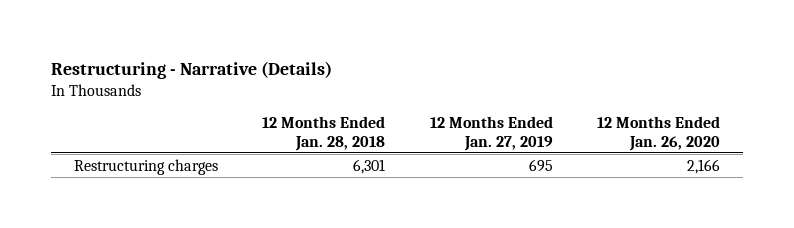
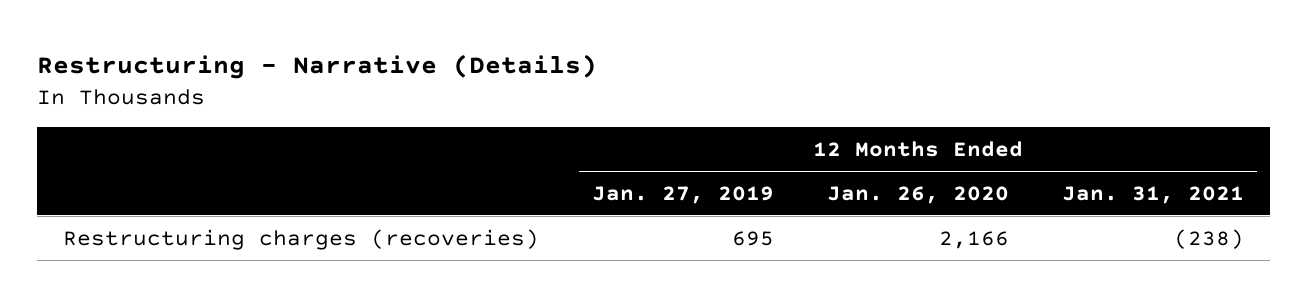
[262,115,386,151] 12 Months Ended Jan. 28, 2018 -> none
none -> [1061,185,1244,204] Jan. 31, 2021
[73,158,218,175] Restructuring charges -> [63,228,540,250] Restructuring charges (recoveries)

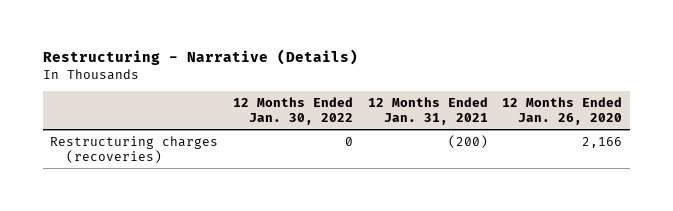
[592,185,775,204] Jan. 27, 2019 -> none
none -> [232,97,353,125] 12 Months Ended Jan. 30, 2022
[1173,228,1244,249] (238) -> [447,135,488,149] (200)

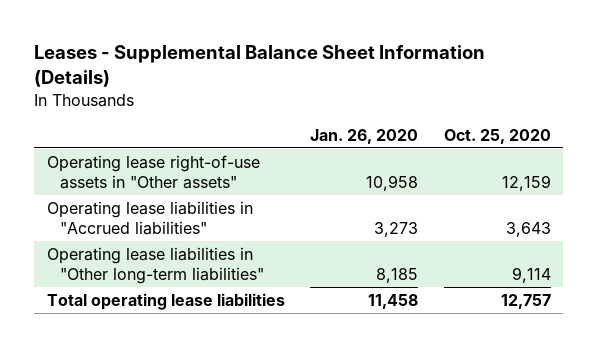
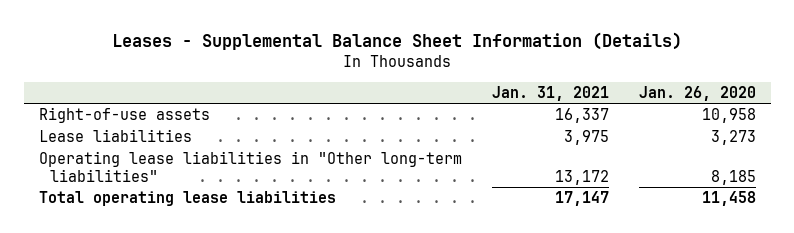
[443,128,551,144] Oct. 25, 2020 -> none
none -> [491,85,609,101] Jan. 31, 2021
[47,154,261,189] Operating lease right-of-use assets in "Other assets" -> [38,107,210,124] Right-of-use assets
[47,200,254,235] Operating lease liabilities in "Accrued liabilities" -> [38,129,192,143] Lease liabilities

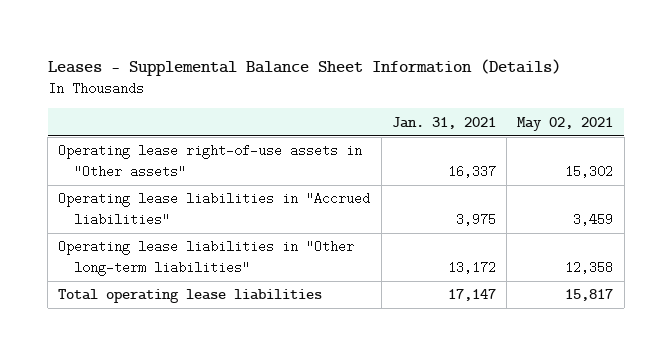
[638,85,756,101] Jan. 26, 2020 -> none
none -> [517,116,614,131] May 02, 2021
[38,107,210,124] Right-of-use assets -> [58,144,363,178] Operating lease right-of-use assets in "Other assets"
[38,129,192,143] Lease liabilities -> [58,192,371,226] Operating lease liabilities in "Accrued liabilities"

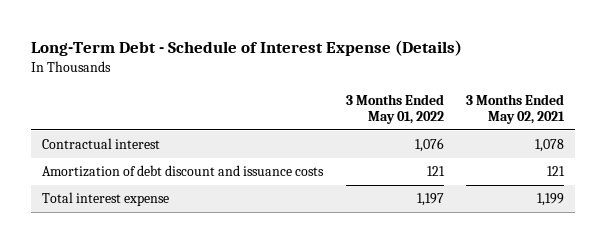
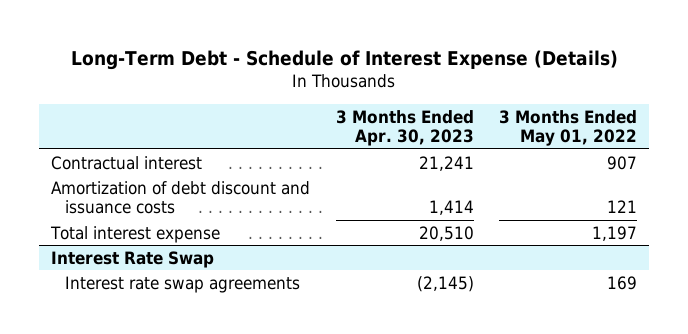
[466,93,566,125] 3 Months Ended May 02, 2021 -> none
none -> [335,109,474,147] 3 Months Ended Apr. 30, 2023
[414,138,444,153] 1,076 -> [606,155,637,170] 907
none -> [51,250,215,268] Interest Rate Swap
none -> [64,275,300,293] Interest rate swap agreements

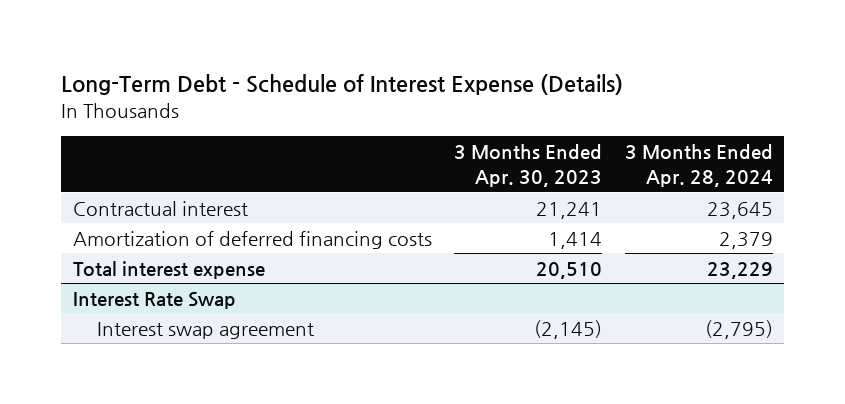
[498,109,637,147] 3 Months Ended May 01, 2022 -> none
none -> [624,144,773,188] 3 Months Ended Apr. 28, 2024
[51,180,311,215] Amortization of debt discount and issuance costs -> [72,230,432,249] Amortization of deferred financing costs
[64,275,300,293] Interest rate swap agreements -> [96,321,314,339] Interest swap agreement

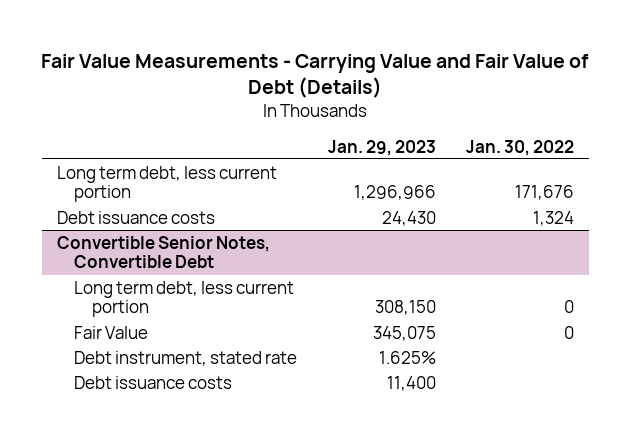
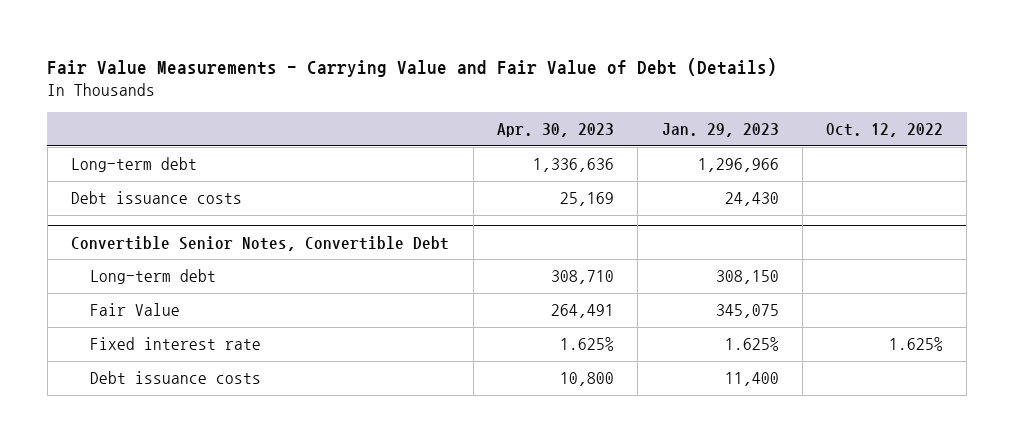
[466,139,575,156] Jan. 30, 2022 -> none
none -> [496,123,614,138] Apr. 30, 2023
none -> [826,123,944,138] Oct. 12, 2022
[56,165,277,203] Long term debt, less current portion -> [71,157,198,173] Long-term debt
[74,280,295,318] Long term debt, less current portion -> [90,269,217,285] Long-term debt
[74,350,298,366] Debt instrument, stated rate -> [90,337,262,351] Fixed interest rate

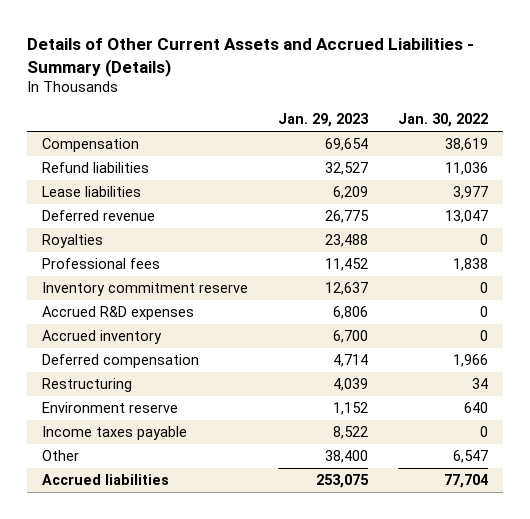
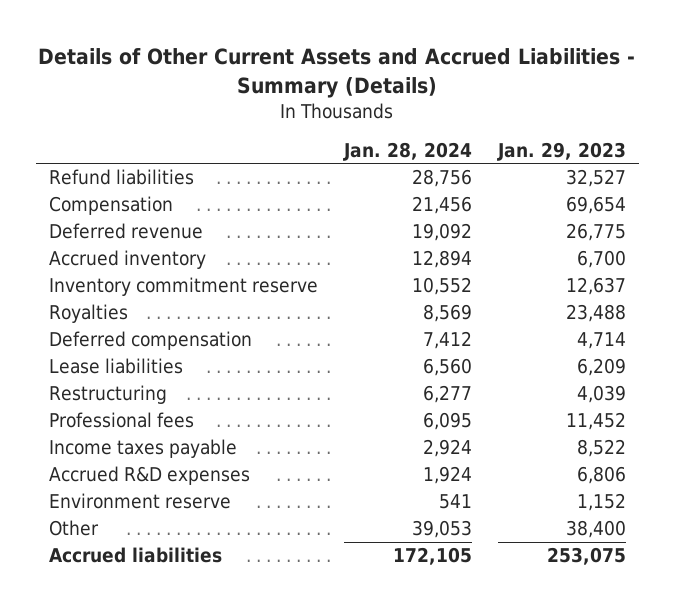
[397,113,488,128] Jan. 30, 2022 -> none
none -> [342,141,472,161] Jan. 28, 2024
[41,138,139,153] Compensation -> [48,196,173,216] Compensation
[41,282,248,297] Inventory commitment reserve -> [48,277,318,297] Inventory commitment reserve
[41,234,103,249] Royalties -> [48,304,128,324] Royalties
[41,186,141,198] Lease liabilities -> [48,358,183,375] Lease liabilities
[41,258,160,270] Professional fees -> [48,412,194,429] Professional fees
[41,306,194,321] Accrued R&D expenses -> [48,466,250,486] Accrued R&D expenses
[41,402,178,414] Environment reserve -> [48,493,231,510] Environment reserve

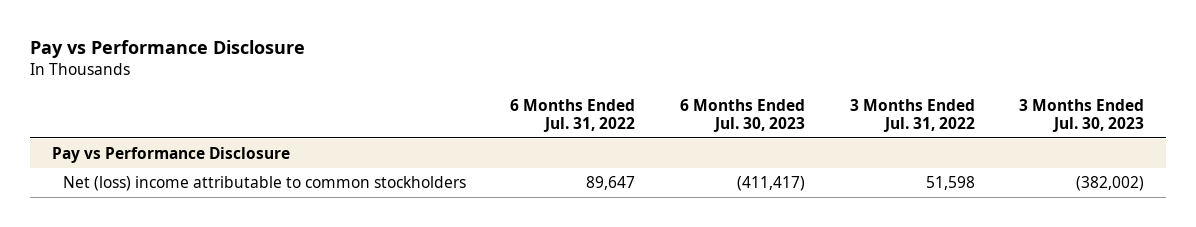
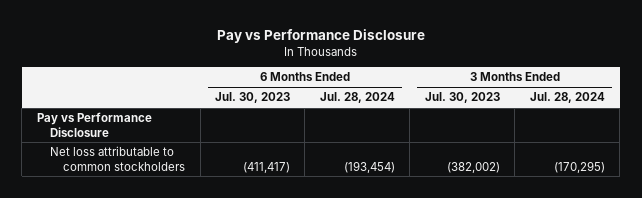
[510,98,636,132] 6 Months Ended Jul. 31, 2022 -> none
[849,98,975,132] 3 Months Ended Jul. 31, 2022 -> none
none -> [319,92,395,104] Jul. 28, 2024
none -> [529,92,605,104] Jul. 28, 2024
[62,175,466,191] Net (loss) income attributable to common stockholders -> [49,146,186,171] Net loss attributable to common stockholders

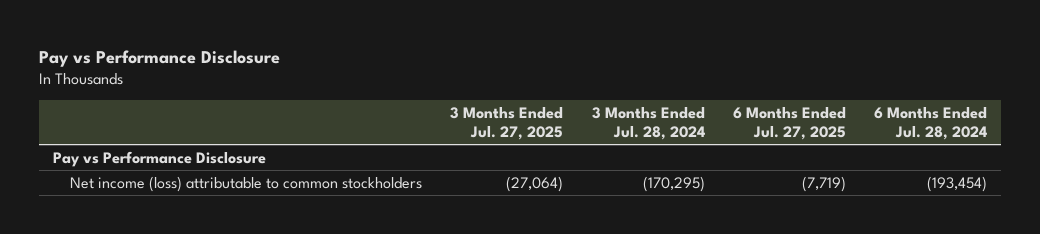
[215,92,291,104] Jul. 30, 2023 -> none
[424,92,500,104] Jul. 30, 2023 -> none
none -> [450,107,564,141] 3 Months Ended Jul. 27, 2025
none -> [732,107,846,141] 6 Months Ended Jul. 27, 2025
[49,146,186,171] Net loss attributable to common stockholders -> [70,175,423,192] Net income (loss) attributable to common stockholders

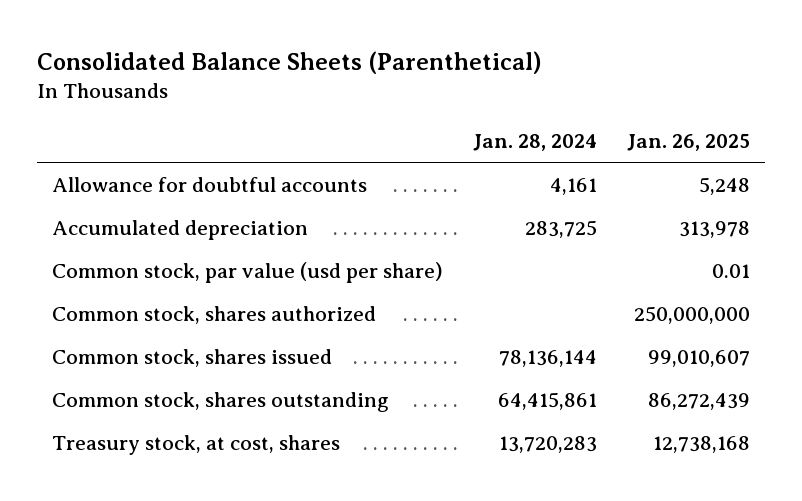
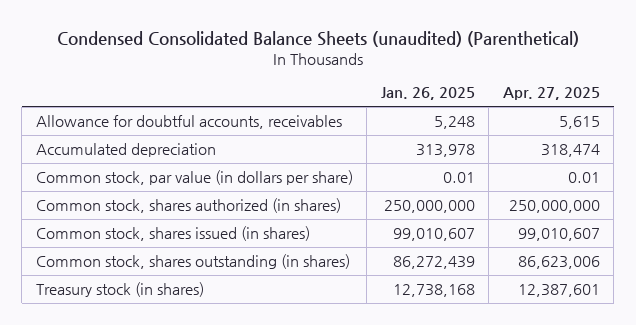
[36,50,542,74] Consolidated Balance Sheets (Parenthetical) -> [56,31,579,48] Condensed Consolidated Balance Sheets (unaudited) (Parenthetical)
[472,133,597,151] Jan. 28, 2024 -> none
none -> [502,87,600,101] Apr. 27, 2025
[51,176,367,192] Allowance for doubtful accounts -> [35,115,342,130] Allowance for doubtful accounts, receivables
[51,261,443,283] Common stock, par value (usd per share) -> [35,170,353,186] Common stock, par value (in dollars per share)
[51,305,376,324] Common stock, shares authorized -> [35,198,341,214] Common stock, shares authorized (in shares)
[51,348,332,367] Common stock, shares issued -> [35,226,310,242] Common stock, shares issued (in shares)
[51,391,389,412] Common stock, shares outstanding -> [35,254,350,270] Common stock, shares outstanding (in shares)
[51,434,340,455] Treasury stock, at cost, shares -> [35,282,204,298] Treasury stock (in shares)

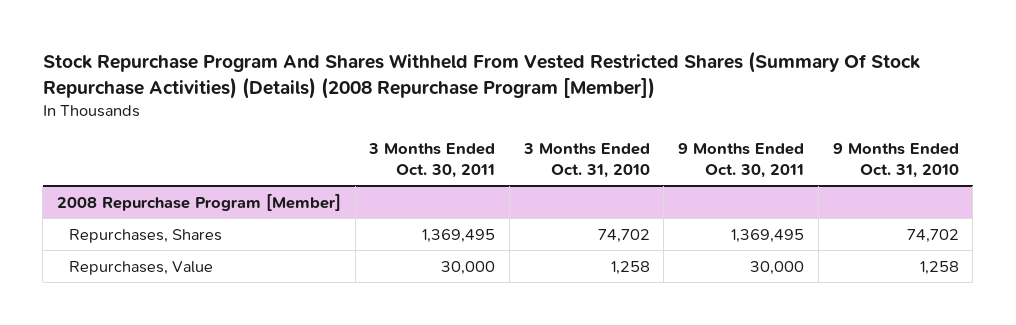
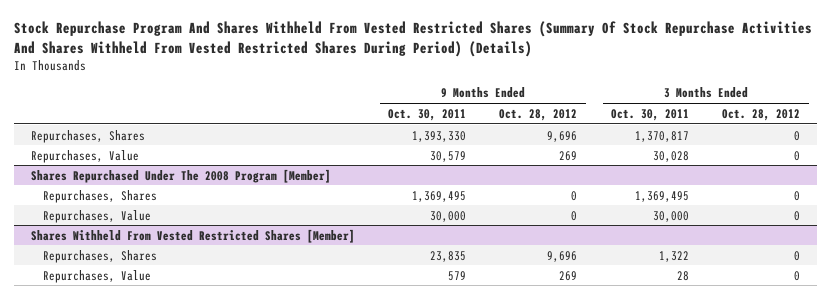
[42,51,920,99] Stock Repurchase Program And Shares Withheld From Vested Restricted Shares (Summary Of Stock Repurchase Activities) (Details) (2008 Repurchase Program [Member]) -> [13,21,812,58] Stock Repurchase Program And Shares Withheld From Vested Restricted Shares (Summary Of Stock Repurchase Activities And Shares Withheld From Vested Restricted Shares During Period) (Details)
[522,142,650,178] 3 Months Ended Oct. 31, 2010 -> none
[832,142,959,178] 9 Months Ended Oct. 31, 2010 -> none
none -> [499,108,578,121] Oct. 28, 2012
none -> [722,108,801,121] Oct. 28, 2012
[56,193,341,211] 2008 Repurchase Program [Member] -> none
none -> [30,129,145,143] Repurchases, Shares
none -> [30,149,139,163] Repurchases, Value
none -> [30,168,331,183] Shares Repurchased Under The 2008 Program [Member]
none -> [30,228,355,243] Shares Withheld From Vested Restricted Shares [Member]
none -> [42,249,157,263] Repurchases, Shares
none -> [42,269,151,283] Repurchases, Value

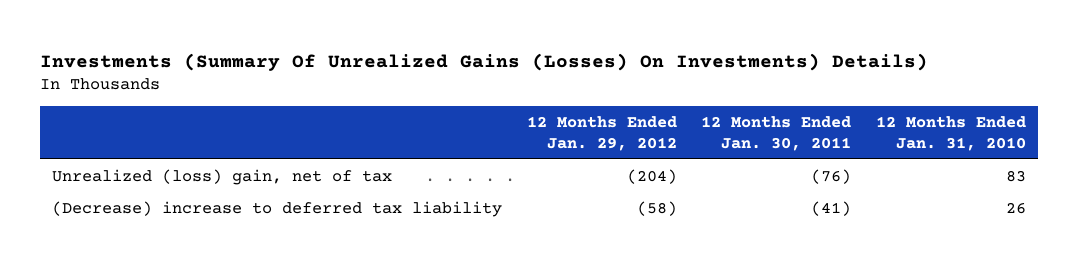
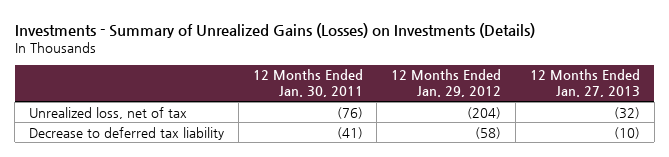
[40,52,929,71] Investments (Summary Of Unrealized Gains (Losses) On Investments) Details) -> [14,22,535,38] Investments - Summary of Unrealized Gains (Losses) on Investments (Details)
[875,116,1026,151] 12 Months Ended Jan. 31, 2010 -> none
none -> [529,69,640,98] 12 Months Ended Jan. 27, 2013
[52,168,393,185] Unrealized (loss) gain, net of tax -> [29,106,188,119] Unrealized loss, net of tax
[52,200,503,217] (Decrease) increase to deferred tax liability -> [29,126,225,140] Decrease to deferred tax liability

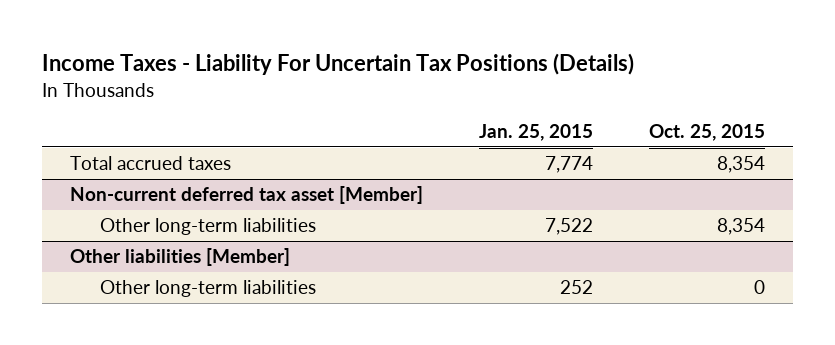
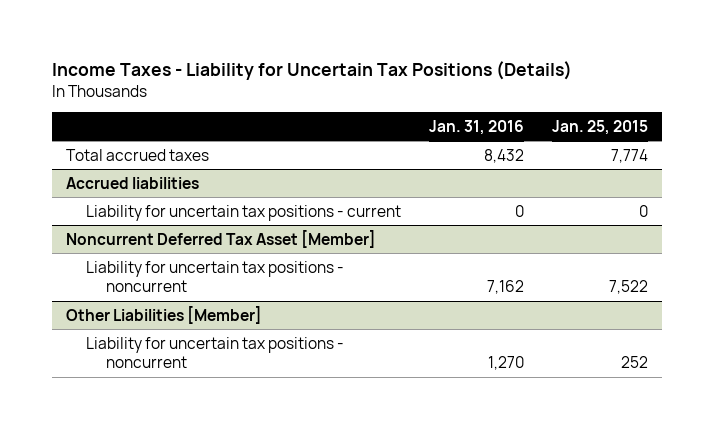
[42,53,635,76] Income Taxes - Liability For Uncertain Tax Positions (Details) -> [51,60,572,80] Income Taxes - Liability for Uncertain Tax Positions (Details)
[649,124,766,142] Oct. 25, 2015 -> none
none -> [429,119,525,135] Jan. 31, 2016
none -> [65,176,199,189] Accrued liabilities
none -> [86,204,402,221] Liability for uncertain tax positions - current
[70,186,424,205] Non-current deferred tax asset [Member] -> [65,229,376,248] Noncurrent Deferred Tax Asset [Member]
[99,218,316,236] Other long-term liabilities -> [86,260,345,293] Liability for uncertain tax positions - noncurrent
[70,248,291,267] Other liabilities [Member] -> [65,305,262,324] Other Liabilities [Member]
[99,280,316,298] Other long-term liabilities -> [86,336,345,369] Liability for uncertain tax positions - noncurrent

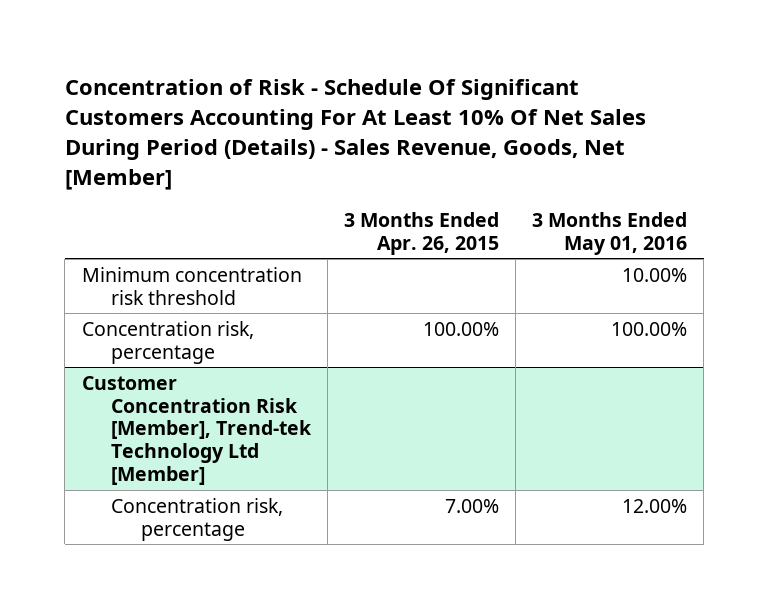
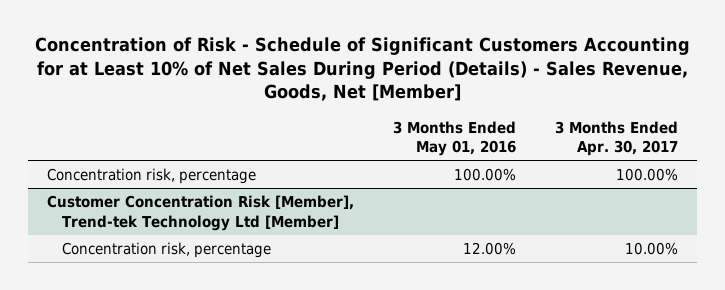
[64,78,646,190] Concentration of Risk - Schedule Of Significant Customers Accounting For At Least 10% Of Net Sales During Period (Details) - Sales Revenue, Goods, Net [Member] -> [34,37,690,102] Concentration of Risk - Schedule of Significant Customers Accounting for at Least 10% of Net Sales During Period (Details) - Sales Revenue, Goods, Net [Member]
[344,211,500,255] 3 Months Ended Apr. 26, 2015 -> none
none -> [554,120,678,156] 3 Months Ended Apr. 30, 2017
[81,266,302,305] Minimum concentration risk threshold -> none

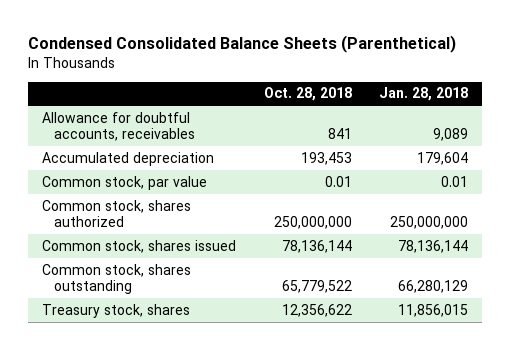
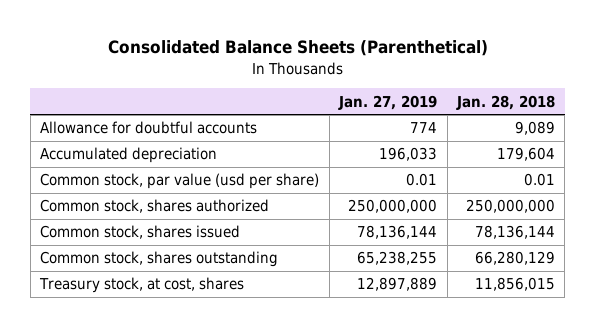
[28,35,457,54] Condensed Consolidated Balance Sheets (Parenthetical) -> [107,40,488,57] Consolidated Balance Sheets (Parenthetical)
[263,87,352,102] Oct. 28, 2018 -> none
none -> [338,94,438,110] Jan. 27, 2019
[41,111,196,142] Allowance for doubtful accounts, receivables -> [40,121,258,135] Allowance for doubtful accounts
[41,175,207,190] Common stock, par value -> [40,173,320,190] Common stock, par value (usd per share)
[41,303,190,318] Treasury stock, shares -> [39,277,245,294] Treasury stock, at cost, shares

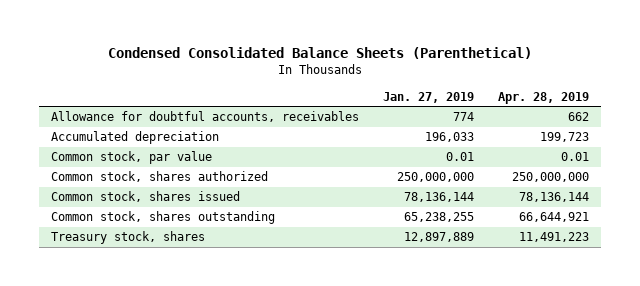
[107,40,488,57] Consolidated Balance Sheets (Parenthetical) -> [108,47,533,60] Condensed Consolidated Balance Sheets (Parenthetical)
[455,94,555,110] Jan. 28, 2018 -> none
none -> [497,91,589,104] Apr. 28, 2019
[40,121,258,135] Allowance for doubtful accounts -> [51,111,360,123] Allowance for doubtful accounts, receivables
[40,173,320,190] Common stock, par value (usd per share) -> [51,151,213,165] Common stock, par value
[39,277,245,294] Treasury stock, at cost, shares -> [51,231,206,245] Treasury stock, shares

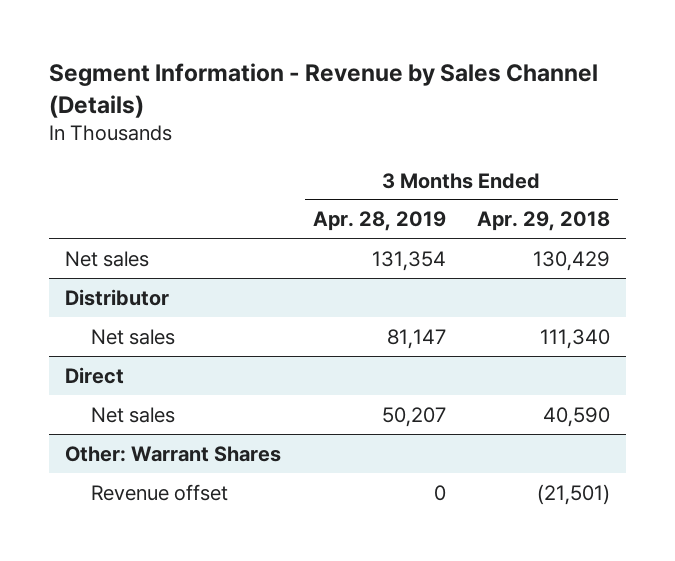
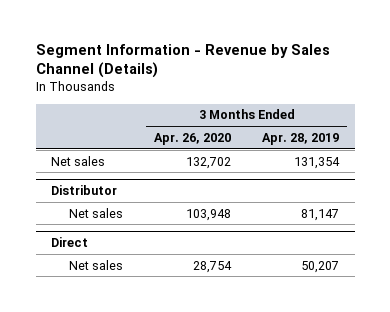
[477,211,611,232] Apr. 29, 2018 -> none
none -> [154,132,232,145] Apr. 26, 2020
[64,445,281,462] Other: Warrant Shares -> none
[90,483,228,501] Revenue offset -> none

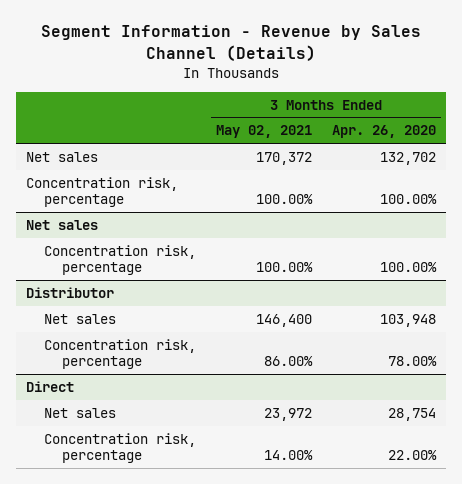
[262,132,340,145] Apr. 28, 2019 -> none
none -> [216,125,313,139] May 02, 2021
none -> [25,176,178,208] Concentration risk, percentage
none -> [25,219,98,230] Net sales
none -> [44,244,197,276] Concentration risk, percentage
none -> [44,338,197,370] Concentration risk, percentage
none -> [44,432,197,464] Concentration risk, percentage

